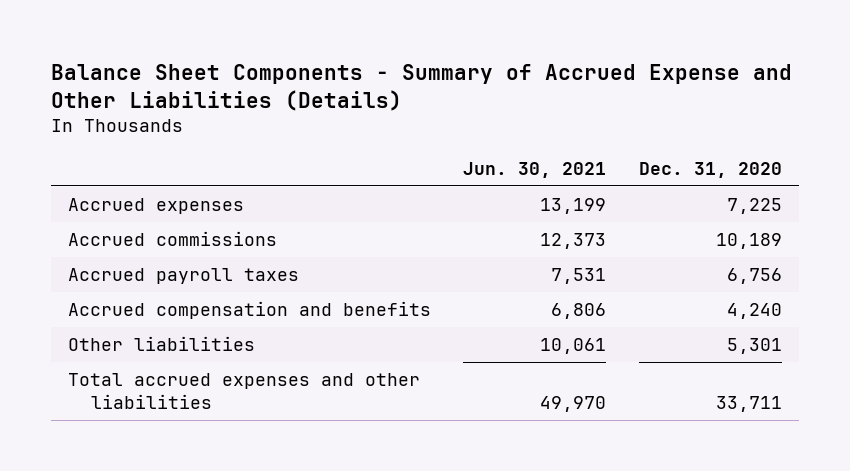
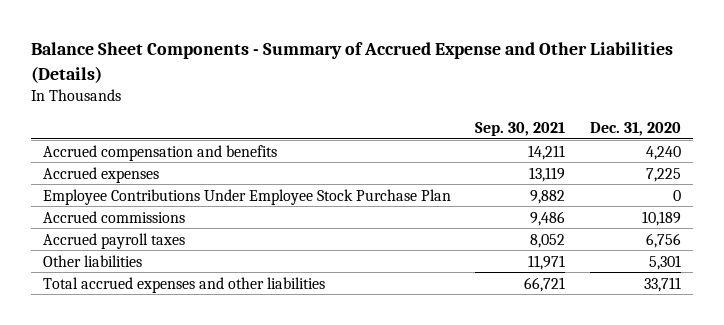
[463,161,607,178] Jun. 30, 2021 -> none
none -> [475,121,566,136] Sep. 30, 2021
[67,301,431,320] Accrued compensation and benefits -> [43,144,278,161] Accrued compensation and benefits
none -> [43,188,452,205] Employee Contributions Under Employee Stock Purchase Plan

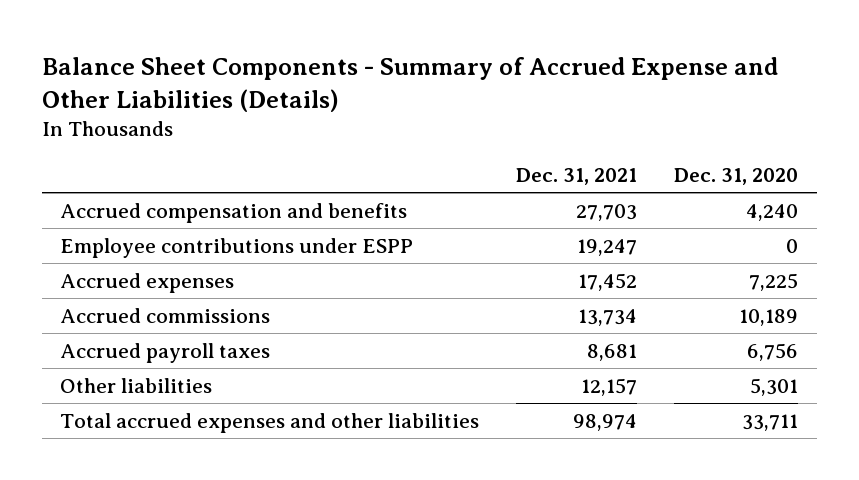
[475,121,566,136] Sep. 30, 2021 -> none
none -> [516,168,638,186] Dec. 31, 2021
none -> [60,237,414,258] Employee contributions under ESPP
[43,188,452,205] Employee Contributions Under Employee Stock Purchase Plan -> none

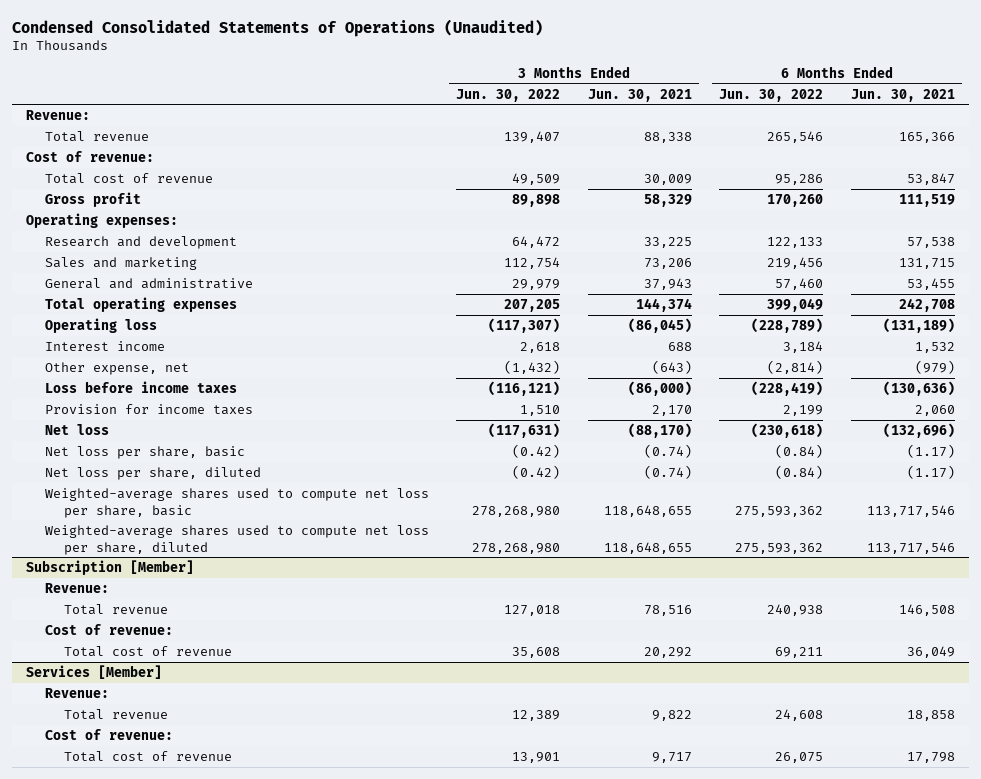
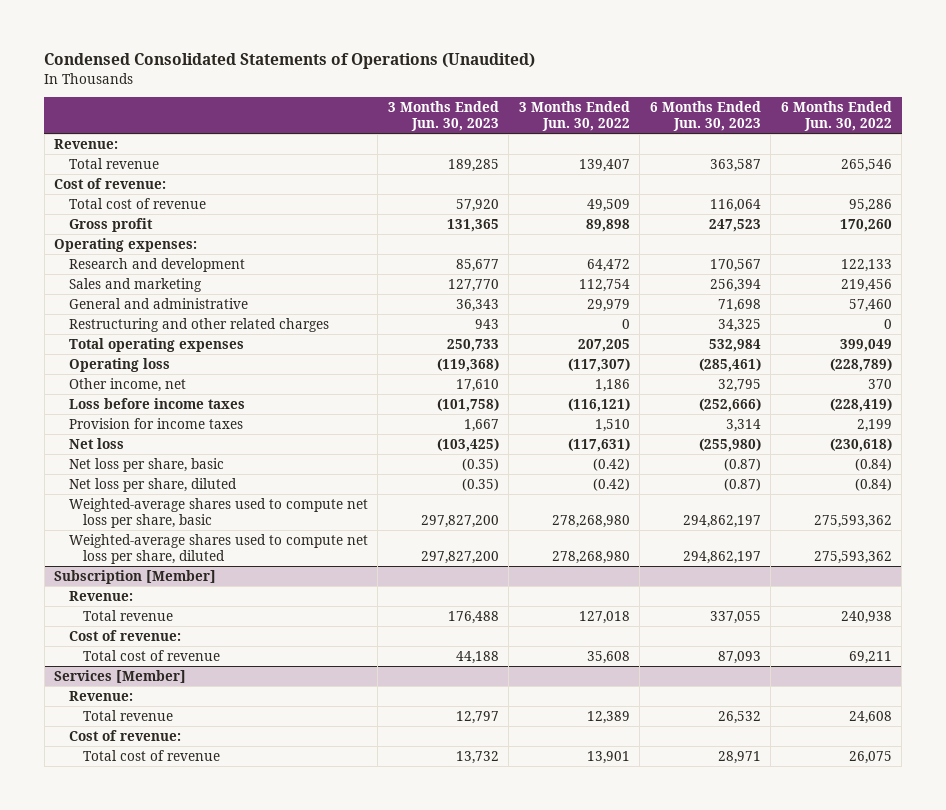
[587,88,692,102] Jun. 30, 2021 -> none
[850,88,955,102] Jun. 30, 2021 -> none
none -> [387,100,499,132] 3 Months Ended Jun. 30, 2023
none -> [649,100,761,132] 6 Months Ended Jun. 30, 2023
none -> [68,317,329,332] Restructuring and other related charges
[44,340,165,351] Interest income -> none
[44,361,189,375] Other expense, net -> [68,377,186,392] Other income, net
[504,359,561,374] (1,432) -> [594,378,630,392] 1,186
[767,359,824,374] (2,814) -> [867,378,892,389] 370

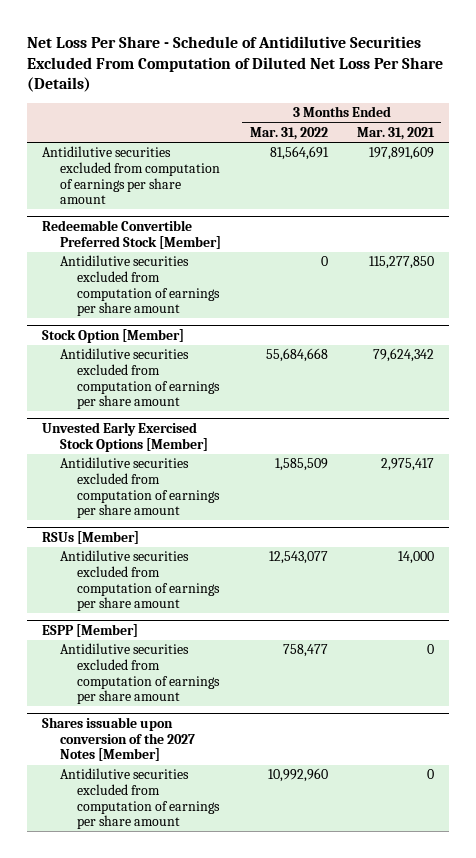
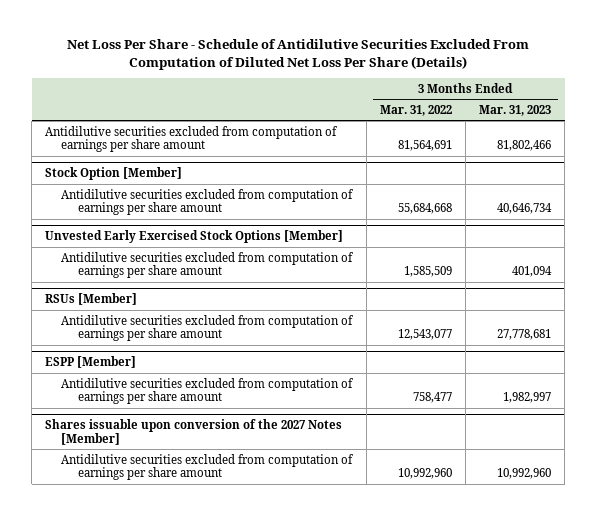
[357,126,436,140] Mar. 31, 2021 -> none
none -> [479,104,552,116] Mar. 31, 2023
[42,220,221,249] Redeemable Convertible Preferred Stock [Member] -> none
[59,255,221,317] Antidilutive securities excluded from computation of earnings per share amount -> none

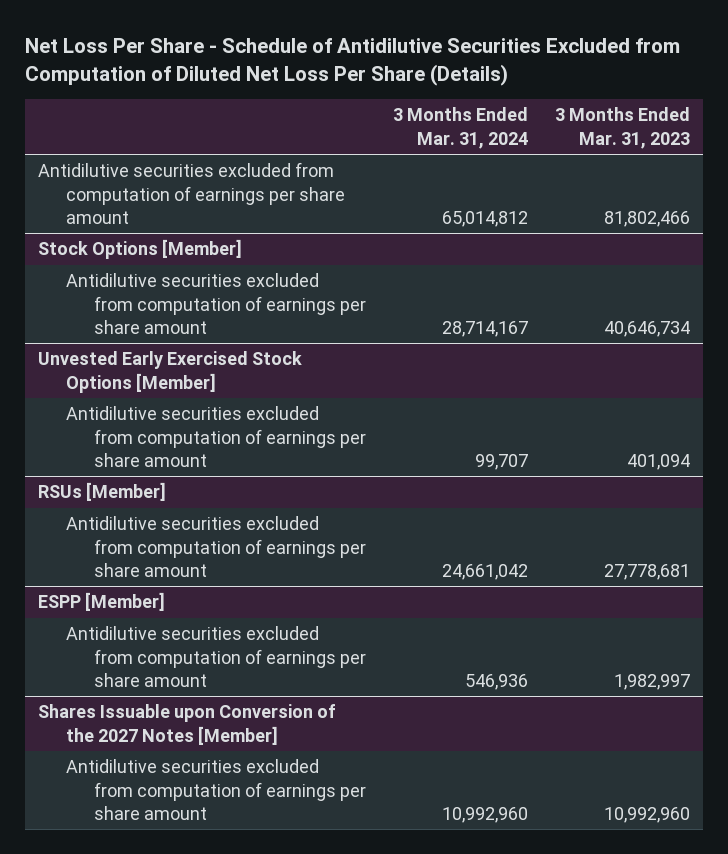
[67,39,530,70] Net Loss Per Share - Schedule of Antidilutive Securities Excluded From Computation of Diluted Net Loss Per Share (Details) -> [25,38,681,87] Net Loss Per Share - Schedule of Antidilutive Securities Excluded from Computation of Diluted Net Loss Per Share (Details)
[379,104,452,116] Mar. 31, 2022 -> none
none -> [392,107,528,149] 3 Months Ended Mar. 31, 2024
[45,167,183,181] Stock Option [Member] -> [38,239,243,260] Stock Options [Member]
[45,419,343,446] Shares issuable upon conversion of the 2027 Notes [Member] -> [38,704,337,745] Shares Issuable upon Conversion of the 2027 Notes [Member]

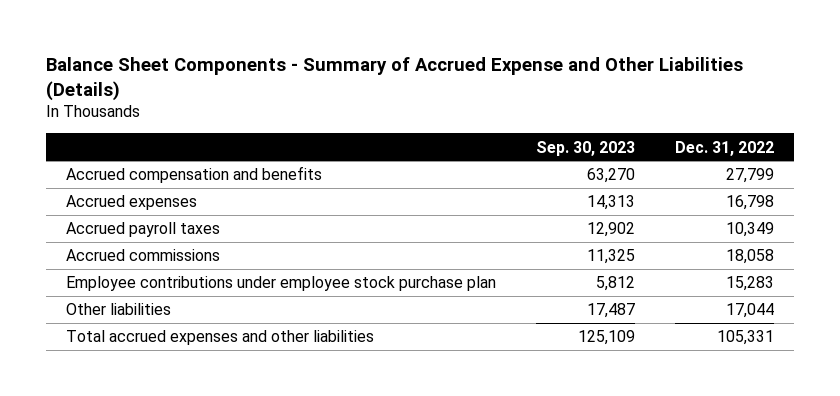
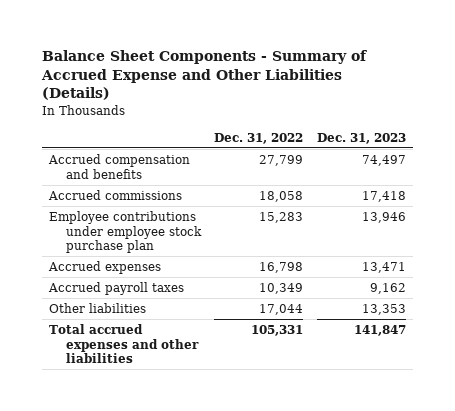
[535,140,635,156] Sep. 30, 2023 -> none
none -> [316,132,406,144] Dec. 31, 2023
[66,195,198,211] Accrued expenses -> [47,260,161,274] Accrued expenses
[66,222,221,238] Accrued payroll taxes -> [47,281,184,295] Accrued payroll taxes

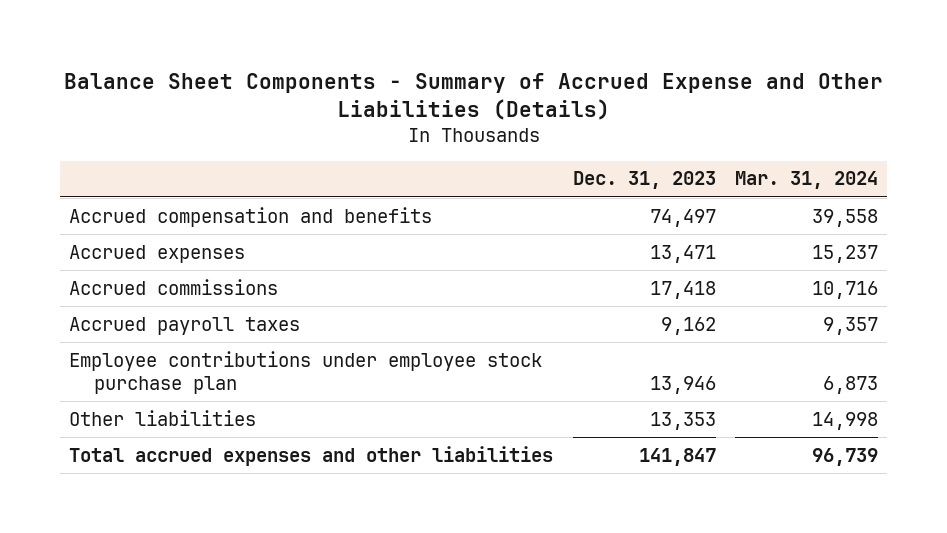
[214,132,304,144] Dec. 31, 2022 -> none
none -> [734,171,878,190] Mar. 31, 2024
[47,189,182,200] Accrued commissions -> [69,278,279,295] Accrued commissions
[48,210,202,254] Employee contributions under employee stock purchase plan -> [69,350,543,394] Employee contributions under employee stock purchase plan

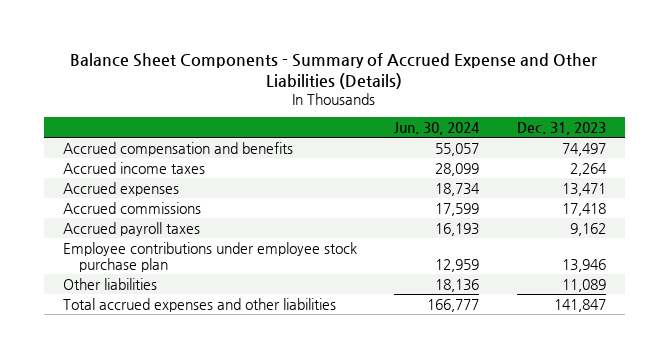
[734,171,878,190] Mar. 31, 2024 -> none
none -> [394,122,481,136] Jun. 30, 2024
none -> [62,161,205,174] Accrued income taxes
[649,411,716,430] 13,353 -> [562,278,607,292] 11,089

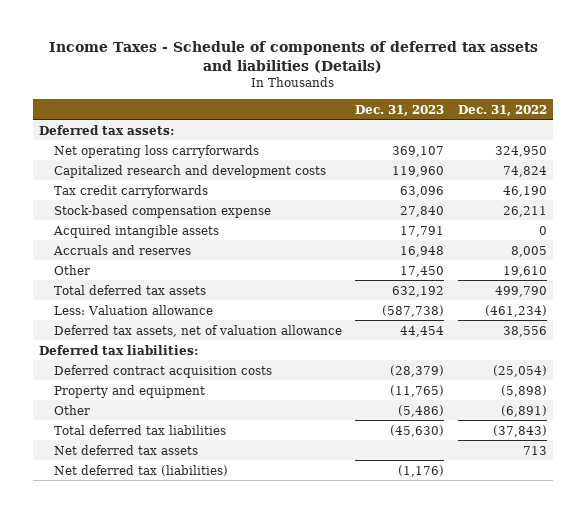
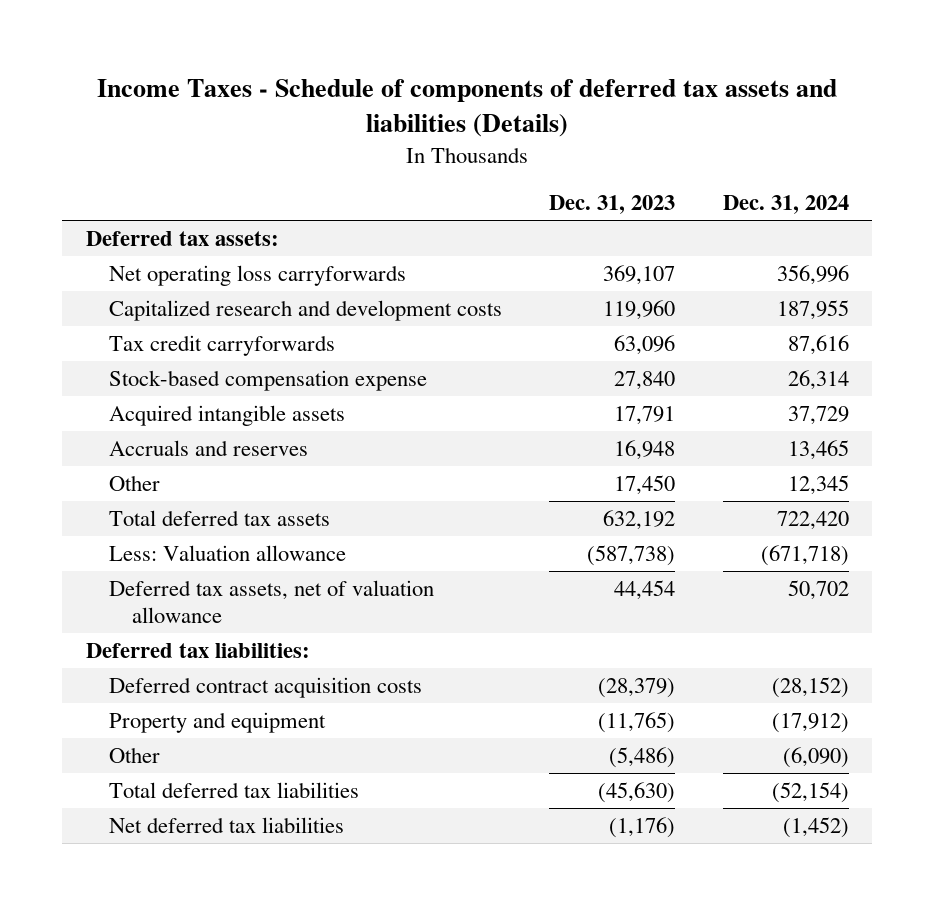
[457,104,547,116] Dec. 31, 2022 -> none
none -> [722,195,849,215] Dec. 31, 2024
[54,444,199,455] Net deferred tax assets -> none
[54,464,229,476] Net deferred tax (liabilities) -> [108,816,344,833] Net deferred tax liabilities

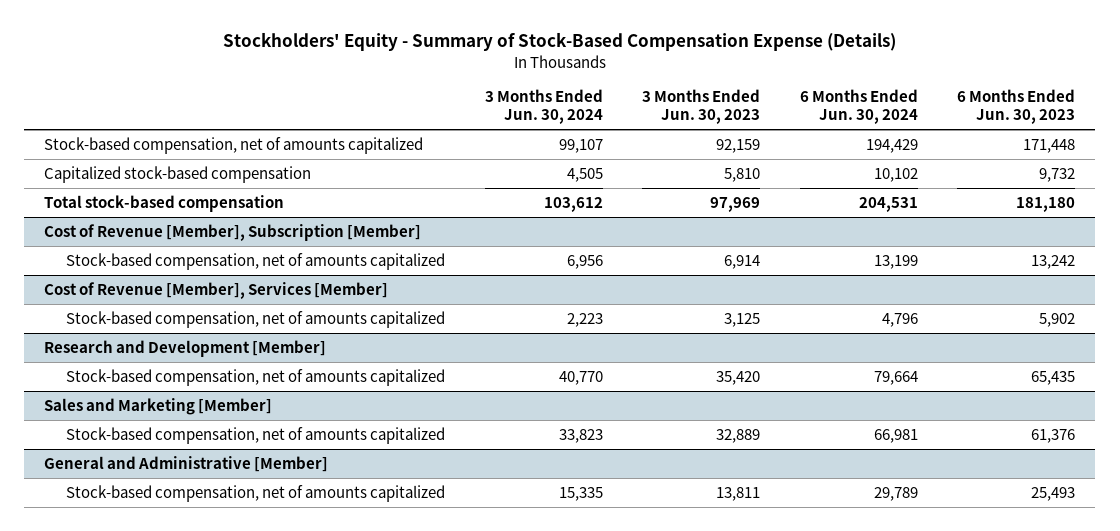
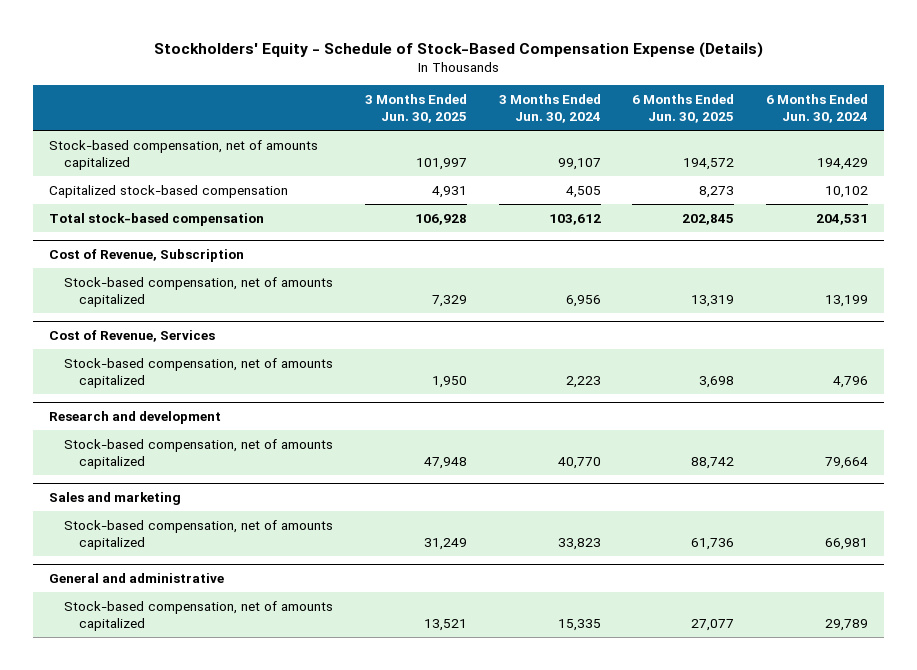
[222,32,896,52] Stockholders' Equity - Summary of Stock-Based Compensation Expense (Details) -> [153,42,763,59] Stockholders' Equity - Schedule of Stock-Based Compensation Expense (Details)
[642,89,761,125] 3 Months Ended Jun. 30, 2023 -> none
[957,89,1076,125] 6 Months Ended Jun. 30, 2023 -> none
none -> [364,93,467,123] 3 Months Ended Jun. 30, 2025
none -> [632,93,735,123] 6 Months Ended Jun. 30, 2025
[44,223,422,241] Cost of Revenue [Member], Subscription [Member] -> [49,249,245,263] Cost of Revenue, Subscription
[44,281,389,299] Cost of Revenue [Member], Services [Member] -> [49,330,216,343] Cost of Revenue, Services
[44,339,327,357] Research and Development [Member] -> [49,411,222,425] Research and development
[44,397,273,415] Sales and Marketing [Member] -> [49,492,182,506] Sales and marketing
[44,455,329,472] General and Administrative [Member] -> [49,573,225,584] General and administrative

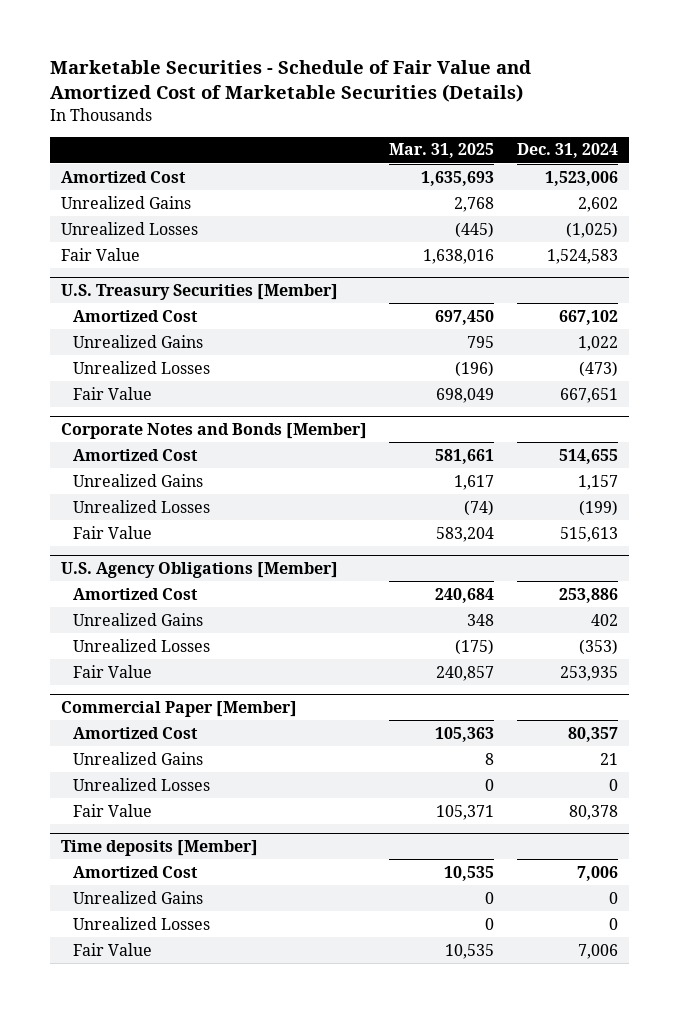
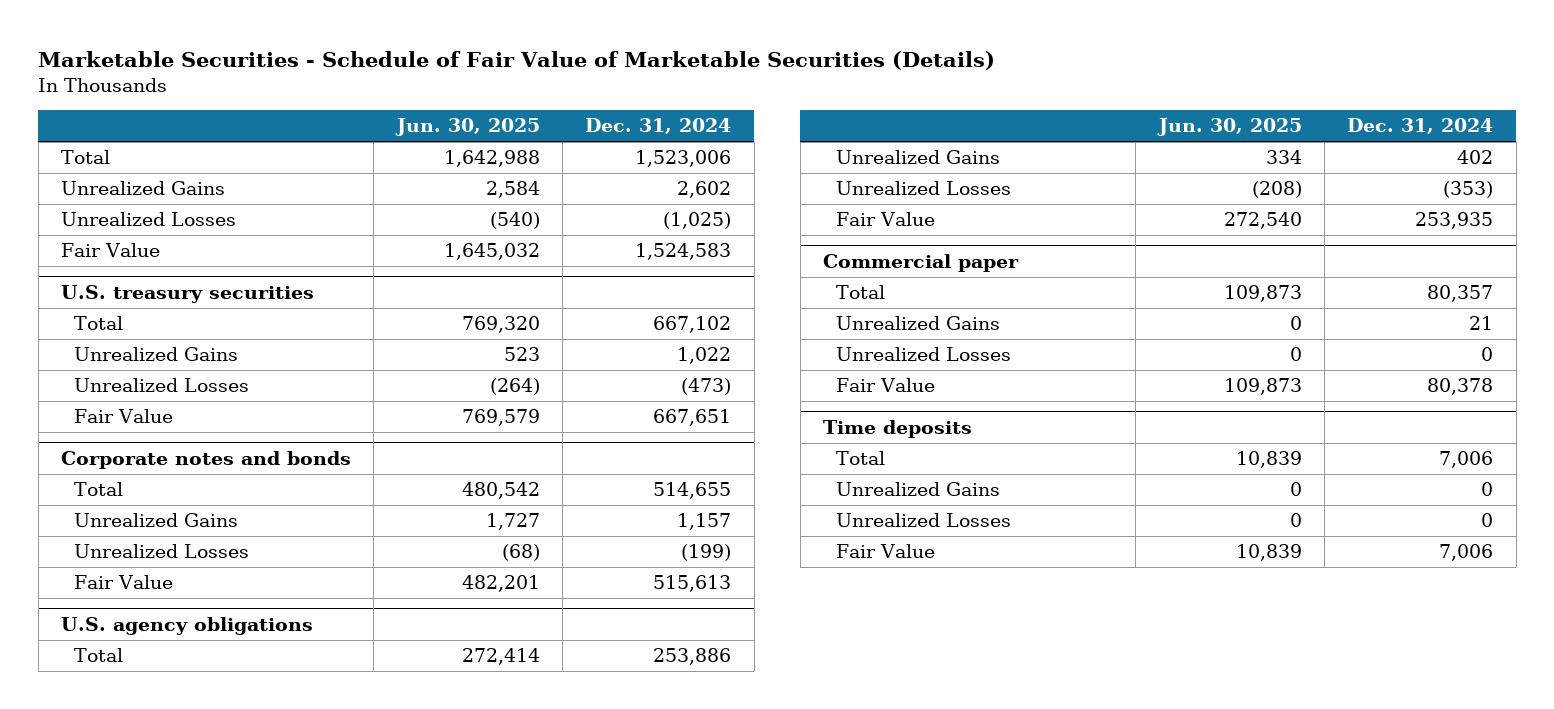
[49,60,531,103] Marketable Securities - Schedule of Fair Value and Amortized Cost of Marketable Securities (Details) -> [38,50,996,70] Marketable Securities - Schedule of Fair Value of Marketable Securities (Details)
[389,143,495,159] Mar. 31, 2025 -> none
none -> [394,118,540,137] Jun. 30, 2025
[60,170,186,183] Amortized Cost -> [61,150,111,165] Total
[60,284,338,301] U.S. Treasury Securities [Member] -> [61,285,315,304] U.S. treasury securities
[73,309,199,322] Amortized Cost -> [74,316,124,331] Total
[60,423,367,440] Corporate Notes and Bonds [Member] -> [61,451,352,470] Corporate notes and bonds
[73,448,199,461] Amortized Cost -> [74,482,124,497] Total
[60,562,338,579] U.S. Agency Obligations [Member] -> [61,617,314,636] U.S. agency obligations
[73,587,199,600] Amortized Cost -> [74,648,124,663] Total
[60,701,297,718] Commercial Paper [Member] -> [822,254,1019,273] Commercial paper
[73,726,199,739] Amortized Cost -> [835,285,885,300] Total
[60,840,258,857] Time deposits [Member] -> [822,420,972,439] Time deposits
[73,865,199,878] Amortized Cost -> [835,451,885,466] Total

